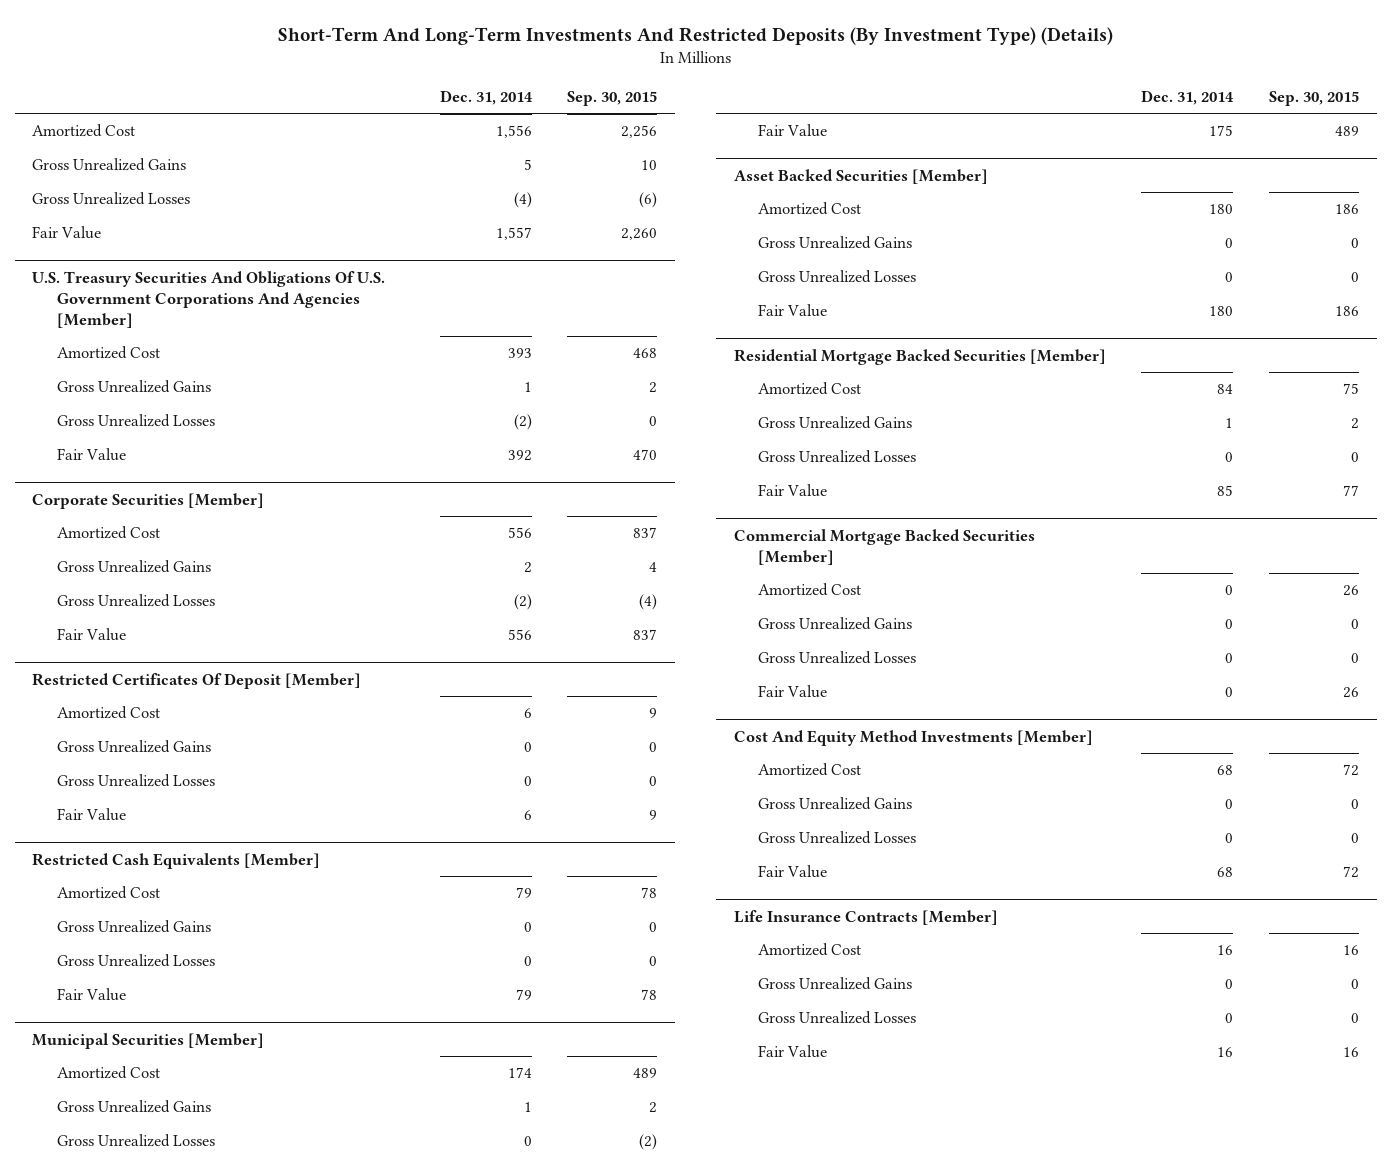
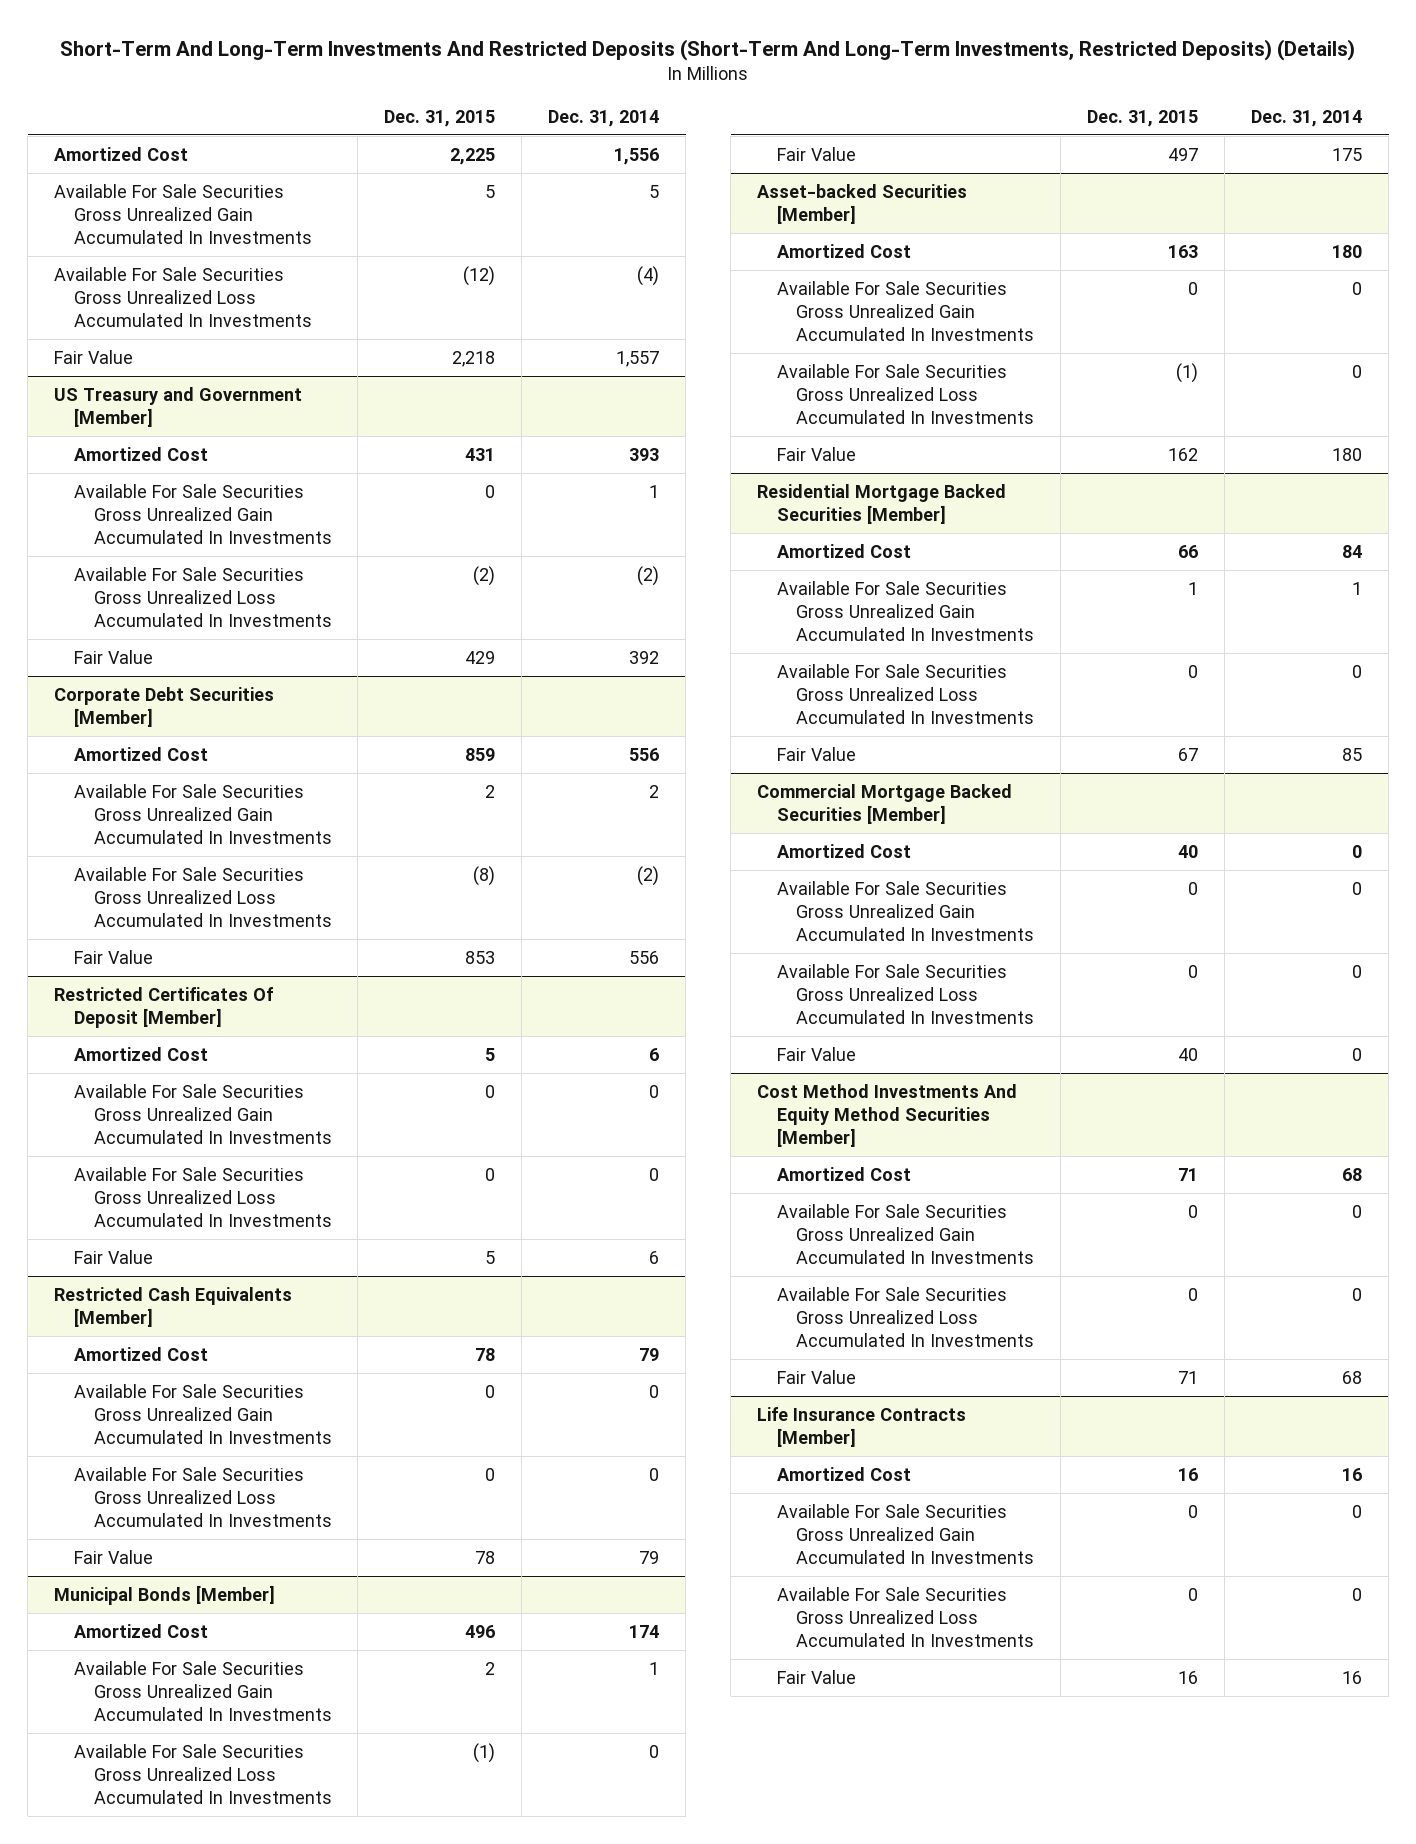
[277,26,1113,45] Short-Term And Long-Term Investments And Restricted Deposits (By Investment Type) (Details) -> [60,38,1356,61] Short-Term And Long-Term Investments And Restricted Deposits (Short-Term And Long-Term Investments, Restricted Deposits) (Details)
[567,90,658,106] Sep. 30, 2015 -> none
none -> [384,109,496,127] Dec. 31, 2015
[32,158,187,172] Gross Unrealized Gains -> [54,183,312,244] Available For Sale Securities Gross Unrealized Gain Accumulated In Investments
[32,192,191,206] Gross Unrealized Losses -> [54,266,312,327] Available For Sale Securities Gross Unrealized Loss Accumulated In Investments
[32,270,386,328] U.S. Treasury Securities And Obligations Of U.S. Government Corporations And Agencies [Member] -> [54,386,303,427] US Treasury and Government [Member]
[56,380,211,394] Gross Unrealized Gains -> [73,483,332,544] Available For Sale Securities Gross Unrealized Gain Accumulated In Investments
[56,414,215,428] Gross Unrealized Losses -> [73,566,332,627] Available For Sale Securities Gross Unrealized Loss Accumulated In Investments
[32,492,265,509] Corporate Securities [Member] -> [54,686,275,727] Corporate Debt Securities [Member]
[56,560,211,574] Gross Unrealized Gains -> [73,783,332,844] Available For Sale Securities Gross Unrealized Gain Accumulated In Investments
[56,594,215,608] Gross Unrealized Losses -> [73,866,332,927] Available For Sale Securities Gross Unrealized Loss Accumulated In Investments
[56,740,211,754] Gross Unrealized Gains -> [73,1083,332,1144] Available For Sale Securities Gross Unrealized Gain Accumulated In Investments
[56,774,215,788] Gross Unrealized Losses -> [73,1166,332,1227] Available For Sale Securities Gross Unrealized Loss Accumulated In Investments
[56,920,211,934] Gross Unrealized Gains -> [73,1383,332,1444] Available For Sale Securities Gross Unrealized Gain Accumulated In Investments
[56,954,215,968] Gross Unrealized Losses -> [73,1466,332,1527] Available For Sale Securities Gross Unrealized Loss Accumulated In Investments
[32,1032,265,1049] Municipal Securities [Member] -> [54,1584,276,1605] Municipal Bonds [Member]
[56,1100,211,1114] Gross Unrealized Gains -> [73,1660,332,1721] Available For Sale Securities Gross Unrealized Gain Accumulated In Investments
[56,1134,215,1148] Gross Unrealized Losses -> [73,1743,332,1804] Available For Sale Securities Gross Unrealized Loss Accumulated In Investments
[734,168,989,184] Asset Backed Securities [Member] -> [756,183,967,224] Asset-backed Securities [Member]
[758,236,913,250] Gross Unrealized Gains -> [776,280,1035,341] Available For Sale Securities Gross Unrealized Gain Accumulated In Investments
[758,270,917,284] Gross Unrealized Losses -> [776,363,1035,424] Available For Sale Securities Gross Unrealized Loss Accumulated In Investments
[758,416,913,430] Gross Unrealized Gains -> [776,580,1035,641] Available For Sale Securities Gross Unrealized Gain Accumulated In Investments
[758,450,917,464] Gross Unrealized Losses -> [776,663,1035,724] Available For Sale Securities Gross Unrealized Loss Accumulated In Investments
[758,617,913,631] Gross Unrealized Gains -> [776,880,1035,941] Available For Sale Securities Gross Unrealized Gain Accumulated In Investments
[758,651,917,665] Gross Unrealized Losses -> [776,963,1035,1024] Available For Sale Securities Gross Unrealized Loss Accumulated In Investments
[734,729,1094,746] Cost And Equity Method Investments [Member] -> [756,1083,1017,1147] Cost Method Investments And Equity Method Securities [Member]
[758,797,913,811] Gross Unrealized Gains -> [776,1203,1035,1264] Available For Sale Securities Gross Unrealized Gain Accumulated In Investments
[758,831,917,845] Gross Unrealized Losses -> [776,1286,1035,1347] Available For Sale Securities Gross Unrealized Loss Accumulated In Investments
[758,977,913,991] Gross Unrealized Gains -> [776,1503,1035,1564] Available For Sale Securities Gross Unrealized Gain Accumulated In Investments
[758,1011,917,1025] Gross Unrealized Losses -> [776,1586,1035,1647] Available For Sale Securities Gross Unrealized Loss Accumulated In Investments

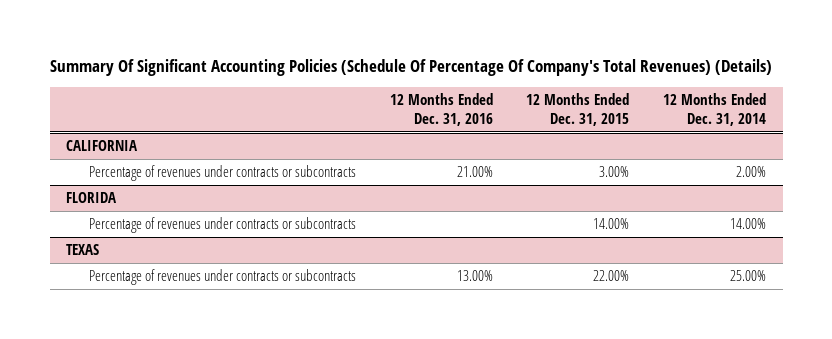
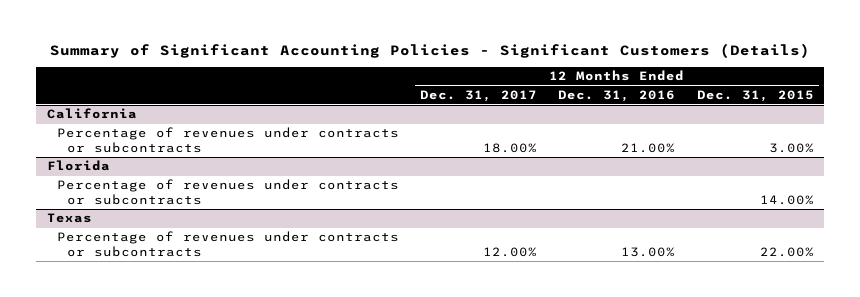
[49,59,772,77] Summary Of Significant Accounting Policies (Schedule Of Percentage Of Company's Total Revenues) (Details) -> [50,42,811,58] Summary of Significant Accounting Policies - Significant Customers (Details)
[663,92,767,126] 12 Months Ended Dec. 31, 2014 -> none
none -> [420,89,538,102] Dec. 31, 2017
[66,140,139,152] CALIFORNIA -> [46,108,137,120] California
[66,192,118,204] FLORIDA -> [46,160,110,172] Florida
[66,244,100,256] TEXAS -> [46,213,92,224] Texas

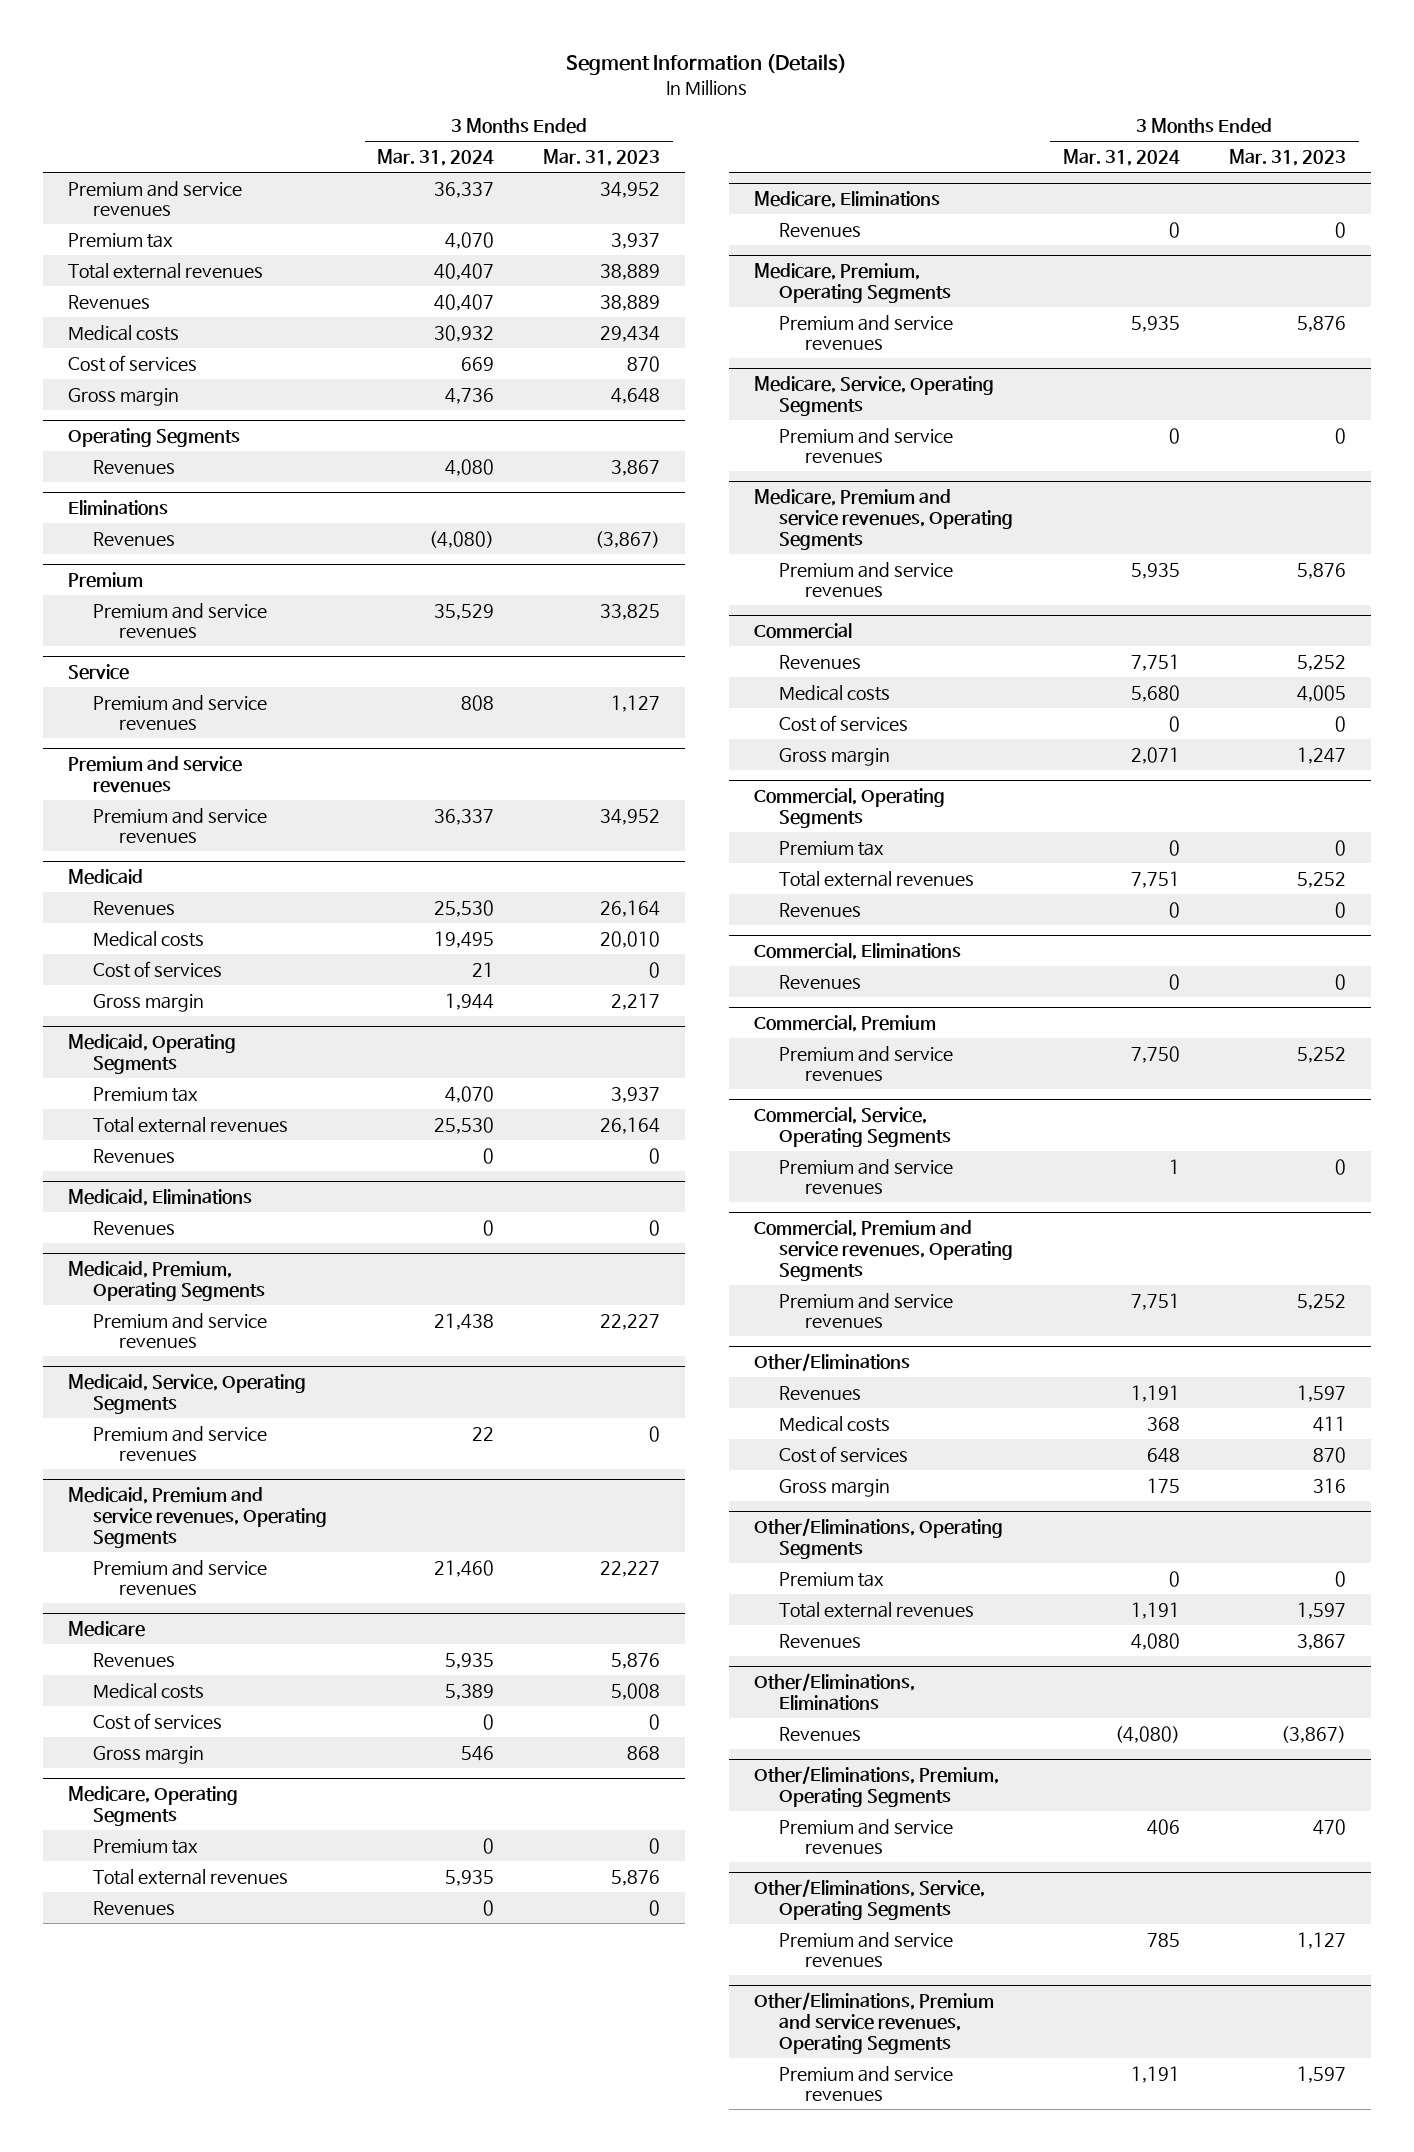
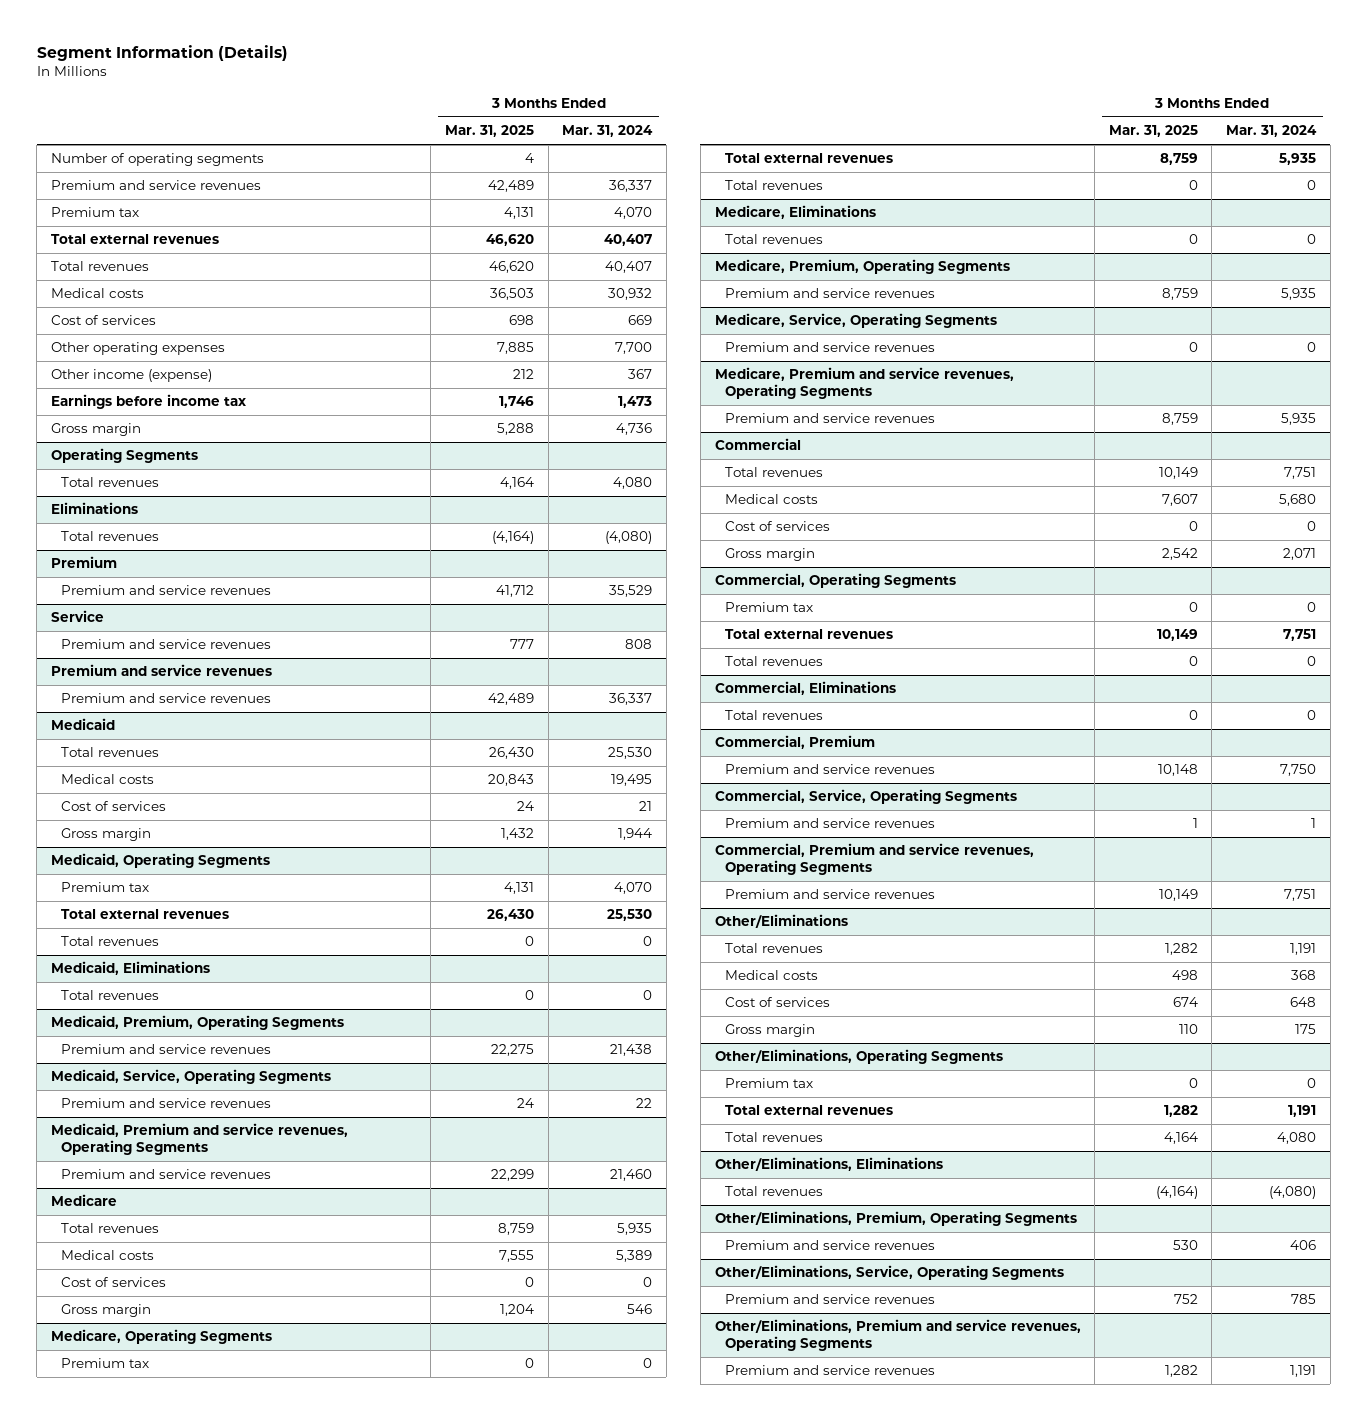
[543,149,661,167] Mar. 31, 2023 -> none
none -> [445,125,535,138] Mar. 31, 2025
none -> [50,153,264,167] Number of operating segments
[67,294,150,309] Revenues -> [50,261,149,272] Total revenues
none -> [50,342,225,356] Other operating expenses
none -> [50,369,212,383] Other income (expense)
none -> [50,394,246,410] Earnings before income tax
[93,459,176,474] Revenues -> [60,477,159,488] Total revenues
[93,531,176,546] Revenues -> [60,531,159,542] Total revenues
[93,900,176,915] Revenues -> [60,747,159,758] Total revenues
[93,1148,176,1163] Revenues -> [60,936,159,947] Total revenues
[93,1220,176,1235] Revenues -> [60,990,159,1001] Total revenues
[93,1652,176,1667] Revenues -> [60,1223,159,1234] Total revenues
[93,1900,176,1915] Revenues -> [724,180,823,191] Total revenues
[779,222,862,237] Revenues -> [724,234,823,245] Total revenues
[779,654,862,669] Revenues -> [724,467,823,478] Total revenues
[779,902,862,917] Revenues -> [724,656,823,667] Total revenues
[779,974,862,989] Revenues -> [724,710,823,721] Total revenues
[779,1385,862,1400] Revenues -> [724,943,823,954] Total revenues
[779,1633,862,1648] Revenues -> [724,1132,823,1143] Total revenues
[779,1726,862,1741] Revenues -> [724,1186,823,1197] Total revenues

